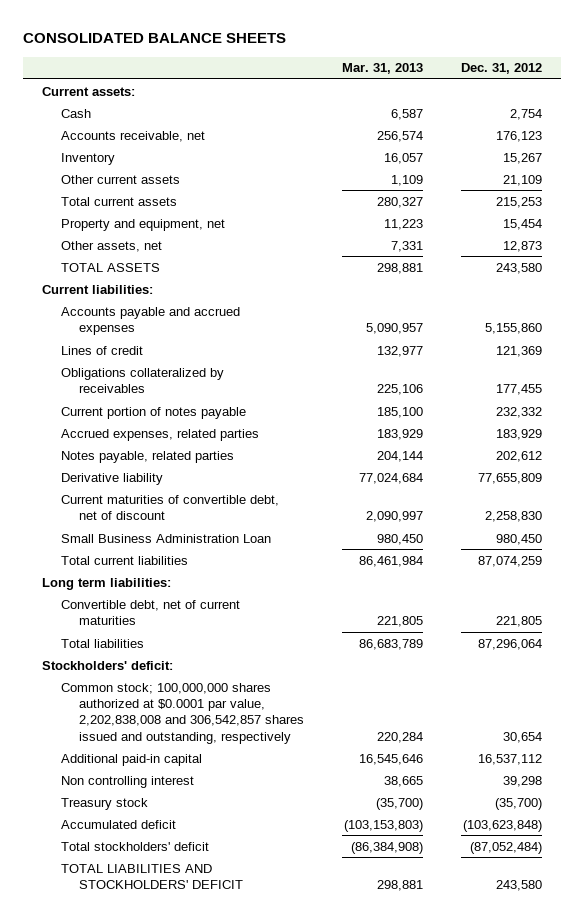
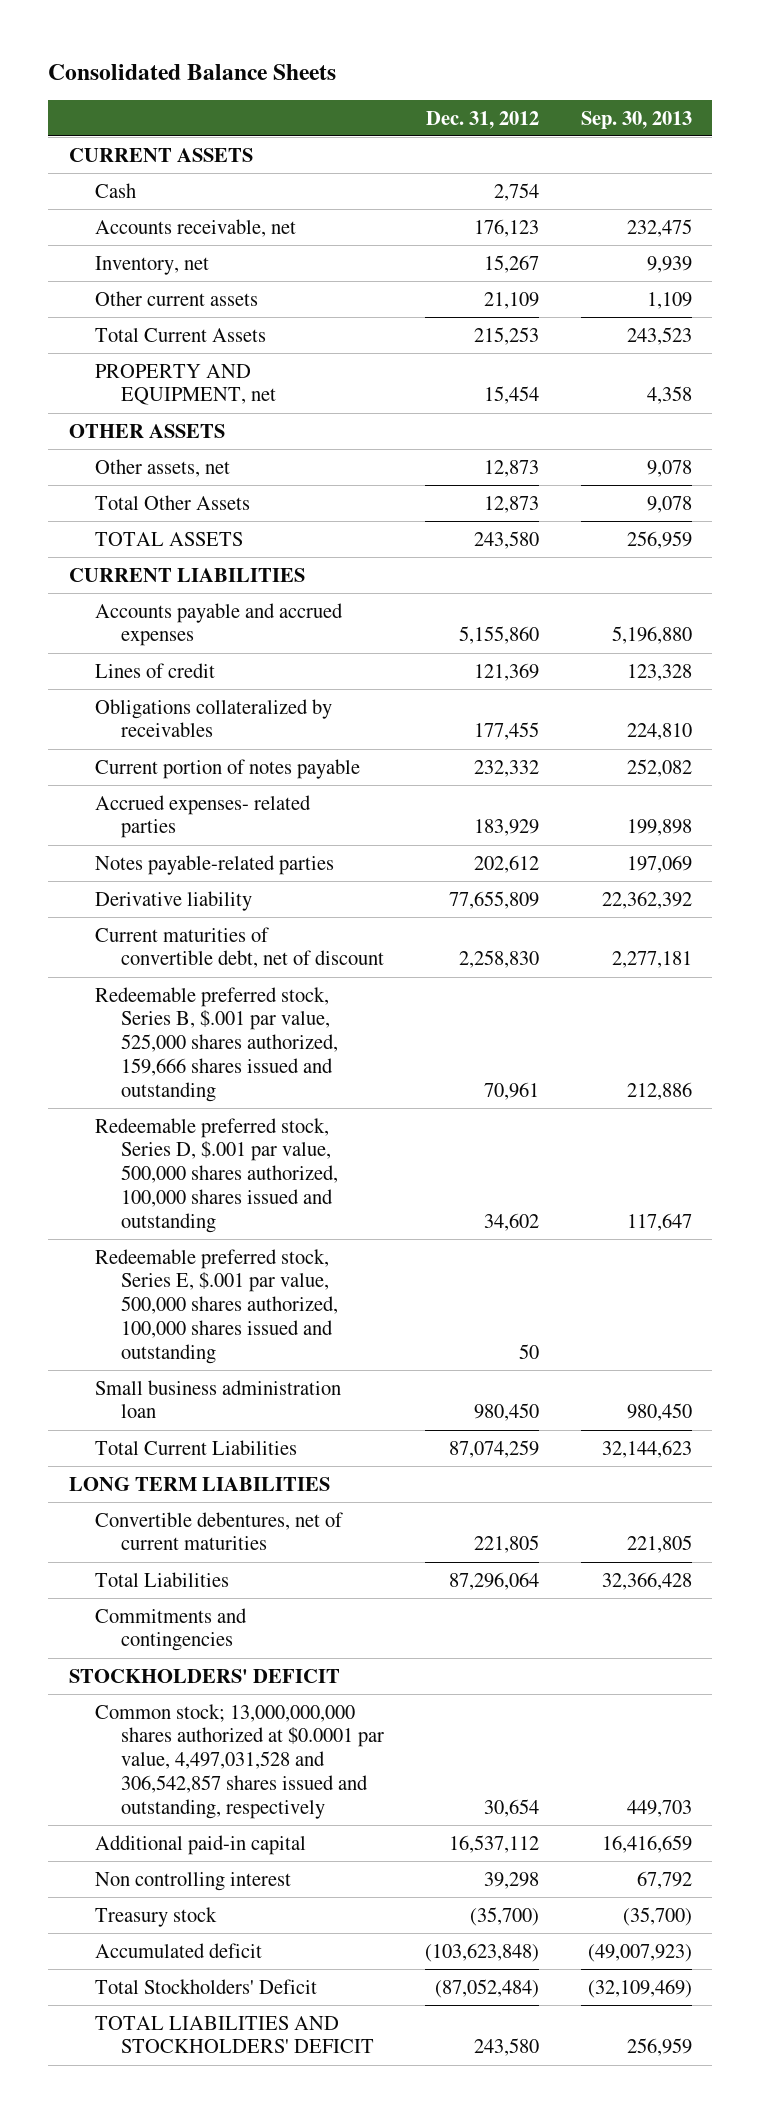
[23,33,287,44] CONSOLIDATED BALANCE SHEETS -> [48,63,337,80] Consolidated Balance Sheets
[342,63,424,75] Mar. 31, 2013 -> none
none -> [580,110,692,129] Sep. 30, 2013
[42,86,136,96] Current assets: -> [68,147,253,162] CURRENT ASSETS
[60,152,115,165] Inventory -> [94,255,209,275] Inventory, net
[60,196,177,206] Total current assets -> [94,327,266,342] Total Current Assets
[60,218,225,231] Property and equipment, net -> [94,363,276,406] PROPERTY AND EQUIPMENT, net
none -> [68,423,225,438] OTHER ASSETS
none -> [94,494,250,510] Total Other Assets
[42,284,154,294] Current liabilities: -> [68,567,305,582] CURRENT LIABILITIES
[60,428,259,441] Accrued expenses, related parties -> [94,794,311,839] Accrued expenses- related parties
[60,450,234,463] Notes payable, related parties -> [94,854,334,875] Notes payable-related parties
none -> [94,986,338,1102] Redeemable preferred stock, Series B, $.001 par value, 525,000 shares authorized, 159,666 shares issued and outstanding
none -> [94,1117,338,1233] Redeemable preferred stock, Series D, $.001 par value, 500,000 shares authorized, 100,000 shares issued and outstanding
none -> [94,1248,338,1364] Redeemable preferred stock, Series E, $.001 par value, 500,000 shares authorized, 100,000 shares issued and outstanding
[60,533,271,543] Small Business Administration Loan -> [94,1379,341,1419] Small business administration loan
[60,555,188,565] Total current liabilities -> [94,1439,297,1455] Total Current Liabilities
[42,577,172,590] Long term liabilities: -> [68,1476,330,1491] LONG TERM LIABILITIES
[60,599,240,626] Convertible debt, net of current maturities -> [94,1511,343,1551] Convertible debentures, net of current maturities
[60,638,144,648] Total liabilities -> [94,1571,229,1587] Total Liabilities
none -> [94,1607,247,1652] Commitments and contingencies
[42,660,174,670] Stockholders' deficit: -> [68,1668,340,1683] STOCKHOLDERS' DEFICIT
[60,682,304,744] Common stock; 100,000,000 shares authorized at $0.0001 par value, 2,202,838,008 and 306,542,857 shares issued and outstanding, respectively -> [94,1703,384,1819] Common stock; 13,000,000,000 shares authorized at $0.0001 par value, 4,497,031,528 and 306,542,857 shares issued and outstanding, respectively
[60,841,209,851] Total stockholders' deficit -> [94,1978,317,1994] Total Stockholders' Deficit

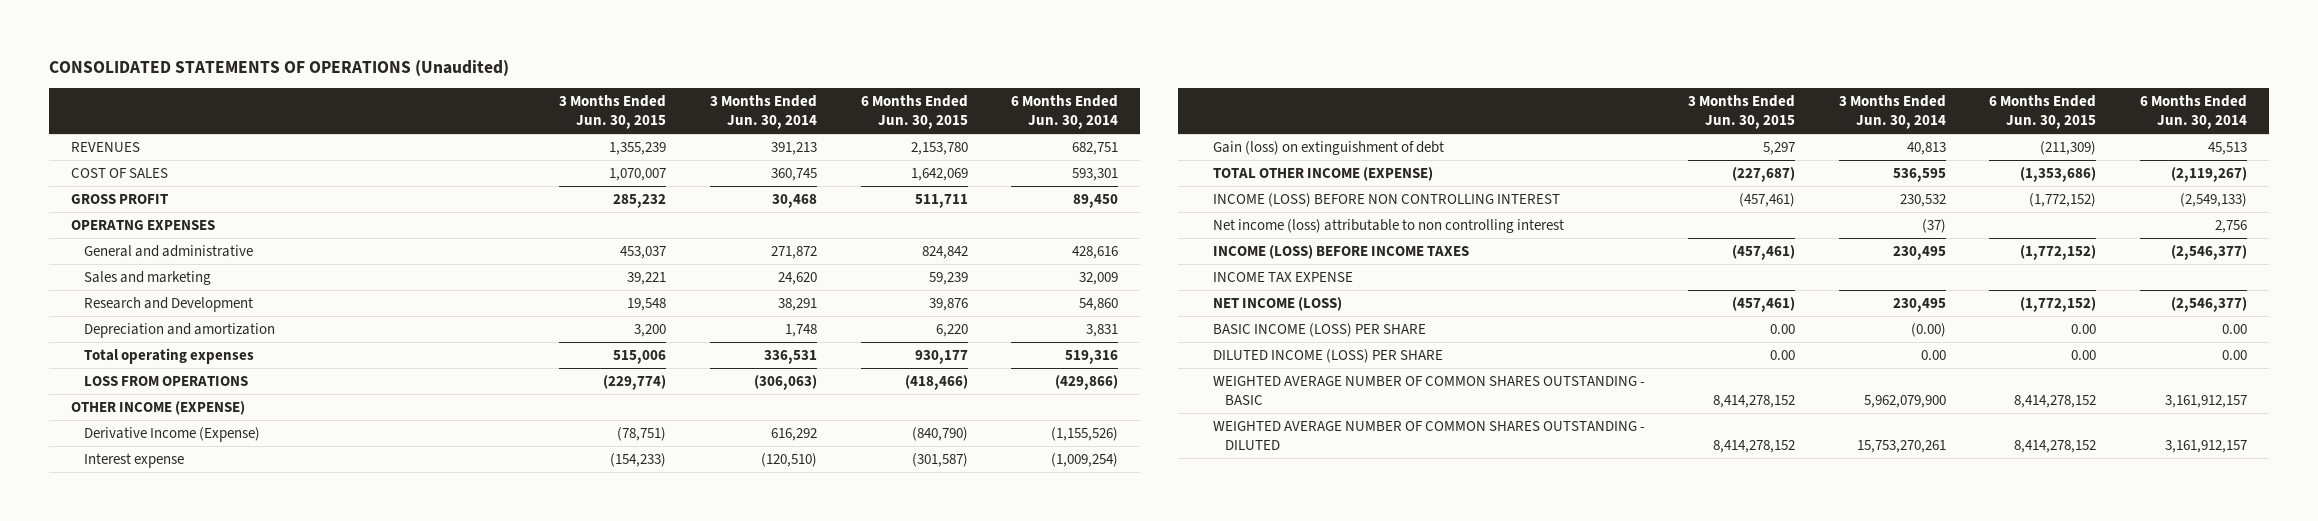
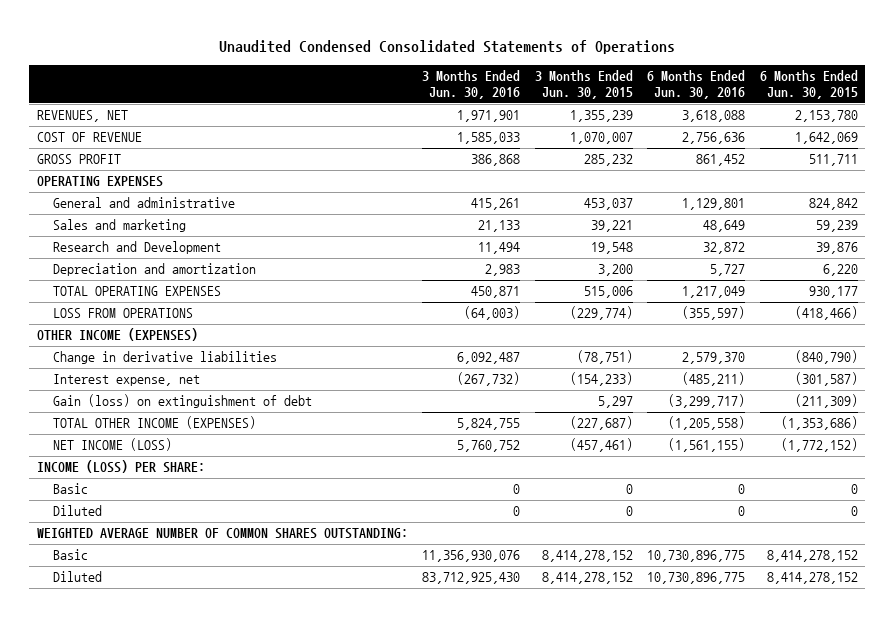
[49,59,510,76] CONSOLIDATED STATEMENTS OF OPERATIONS (Unaudited) -> [219,39,676,54] Unaudited Condensed Consolidated Statements of Operations
[710,95,818,130] 3 Months Ended Jun. 30, 2014 -> none
[1011,95,1119,130] 6 Months Ended Jun. 30, 2014 -> none
none -> [422,70,521,100] 3 Months Ended Jun. 30, 2016
none -> [647,70,746,100] 6 Months Ended Jun. 30, 2016
[71,142,141,153] REVENUES -> [36,110,128,123] REVENUES, NET
[71,168,169,179] COST OF SALES -> [36,132,142,143] COST OF REVENUE
[71,220,216,231] OPERATNG EXPENSES -> [36,176,163,188] OPERATING EXPENSES
[83,348,254,365] Total operating expenses -> [52,286,221,297] TOTAL OPERATING EXPENSES
[71,401,246,416] OTHER INCOME (EXPENSE) -> [36,328,198,342] OTHER INCOME (EXPENSES)
[83,427,260,443] Derivative Income (Expense) -> [52,351,277,365] Change in derivative liabilities
[83,453,184,469] Interest expense -> [52,374,200,387] Interest expense, net
[1212,193,1560,208] INCOME (LOSS) BEFORE NON CONTROLLING INTEREST -> none
[1212,219,1564,234] Net income (loss) attributable to non controlling interest -> none
[1212,245,1469,260] INCOME (LOSS) BEFORE INCOME TAXES -> none
[1212,272,1353,283] INCOME TAX EXPENSE -> none
[1212,167,1433,182] TOTAL OTHER INCOME (EXPENSE) -> [52,416,256,430] TOTAL OTHER INCOME (EXPENSES)
none -> [36,460,205,474] INCOME (LOSS) PER SHARE:
[1212,323,1426,338] BASIC INCOME (LOSS) PER SHARE -> [52,483,88,495] Basic
[1770,324,1796,335] 0.00 -> [625,484,633,495] 0
[2071,324,2097,335] 0.00 -> [850,484,858,495] 0
[1212,349,1443,364] DILUTED INCOME (LOSS) PER SHARE -> [52,505,102,517] Diluted
[1770,350,1796,361] 0.00 -> [625,506,633,517] 0
[2071,350,2097,361] 0.00 -> [850,506,858,517] 0
none -> [36,528,408,540] WEIGHTED AVERAGE NUMBER OF COMMON SHARES OUTSTANDING:
[1212,376,1645,405] WEIGHTED AVERAGE NUMBER OF COMMON SHARES OUTSTANDING - BASIC -> [52,549,88,561] Basic
[1212,421,1645,450] WEIGHTED AVERAGE NUMBER OF COMMON SHARES OUTSTANDING - DILUTED -> [52,571,102,583] Diluted

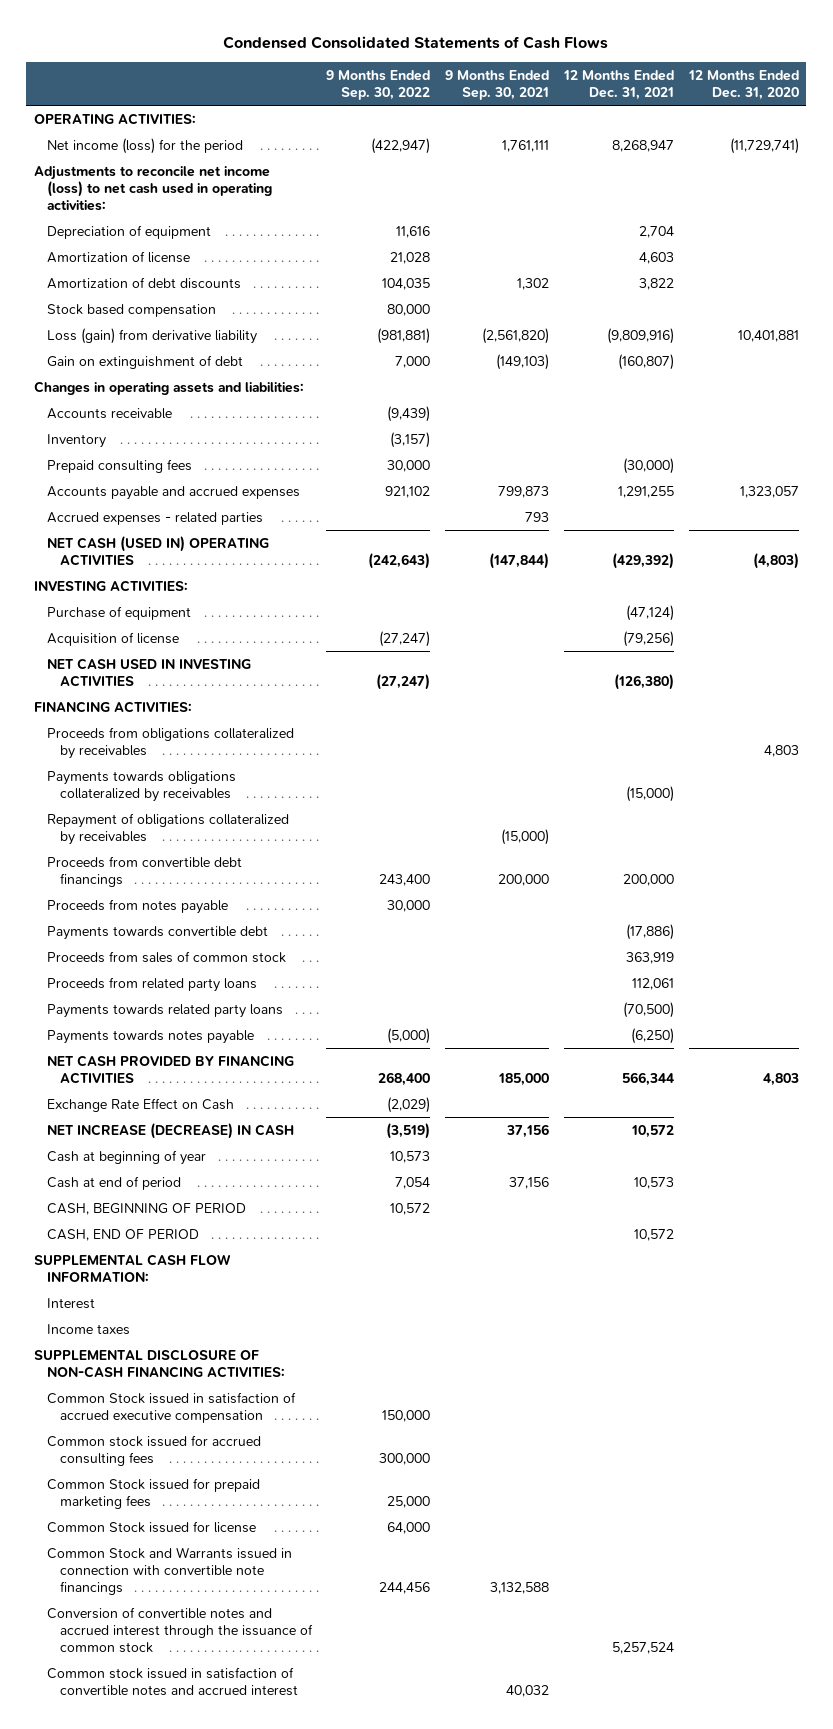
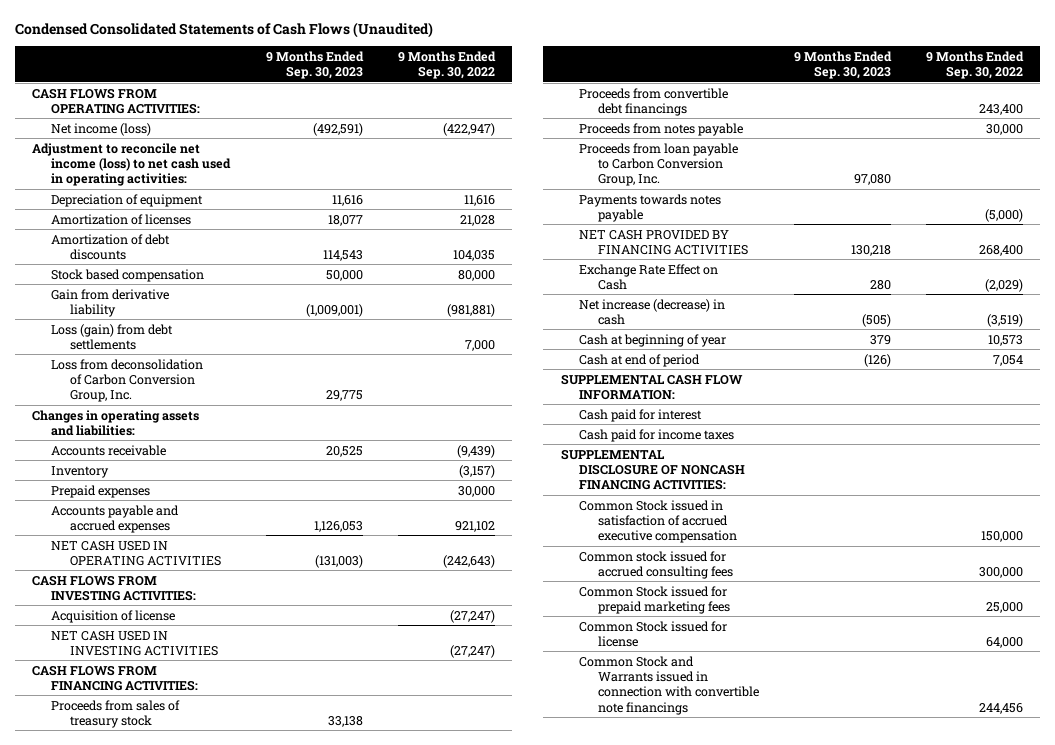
[223,36,609,50] Condensed Consolidated Statements of Cash Flows -> [14,22,433,39] Condensed Consolidated Statements of Cash Flows (Unaudited)
[445,69,550,101] 9 Months Ended Sep. 30, 2021 -> none
[563,69,675,101] 12 Months Ended Dec. 31, 2021 -> none
[687,69,799,101] 12 Months Ended Dec. 31, 2020 -> none
none -> [265,50,364,80] 9 Months Ended Sep. 30, 2023
[33,112,196,125] OPERATING ACTIVITIES: -> [32,87,200,114] CASH FLOWS FROM OPERATING ACTIVITIES:
[46,137,243,154] Net income (loss) for the period -> [50,122,151,136] Net income (loss)
[33,165,272,212] Adjustments to reconcile net income (loss) to net cash used in operating activities: -> [32,142,231,187] Adjustment to reconcile net income (loss) to net cash used in operating activities:
[46,250,190,263] Amortization of license -> [50,213,191,225] Amortization of licenses
[46,327,257,344] Loss (gain) from derivative liability -> [50,288,169,317] Gain from derivative liability
[46,354,243,369] Gain on extinguishment of debt -> [50,323,173,350] Loss (gain) from debt settlements
none -> [50,358,203,403] Loss from deconsolidation of Carbon Conversion Group, Inc.
[46,458,192,473] Prepaid consulting fees -> [50,484,150,498] Prepaid expenses
[46,511,263,525] Accrued expenses - related parties -> none
[46,605,191,620] Purchase of equipment -> none
[46,535,269,566] NET CASH (USED IN) OPERATING ACTIVITIES -> [50,540,221,566] NET CASH USED IN OPERATING ACTIVITIES
[33,579,188,592] INVESTING ACTIVITIES: -> [32,574,196,601] CASH FLOWS FROM INVESTING ACTIVITIES:
[46,726,294,759] Proceeds from obligations collateralized by receivables -> none
[46,770,236,802] Payments towards obligations collateralized by receivables -> none
[46,812,289,845] Repayment of obligations collateralized by receivables -> none
[33,700,192,713] FINANCING ACTIVITIES: -> [32,664,198,691] CASH FLOWS FROM FINANCING ACTIVITIES:
none -> [50,699,180,728] Proceeds from sales of treasury stock
[46,925,268,940] Payments towards convertible debt -> none
[46,950,286,963] Proceeds from sales of common stock -> none
[46,1003,283,1018] Payments towards related party loans -> none
[46,976,257,992] Proceeds from related party loans -> [579,142,739,187] Proceeds from loan payable to Carbon Conversion Group, Inc.
[46,1122,294,1139] NET INCREASE (DECREASE) IN CASH -> [579,298,726,325] Net increase (decrease) in cash
[46,1202,246,1215] CASH, BEGINNING OF PERIOD -> none
[46,1228,199,1241] CASH, END OF PERIOD -> none
[46,1297,95,1309] Interest -> [579,408,703,422] Cash paid for interest
[46,1323,130,1335] Income taxes -> [579,428,735,442] Cash paid for income taxes
[33,1348,285,1378] SUPPLEMENTAL DISCLOSURE OF NON-CASH FINANCING ACTIVITIES: -> [560,448,746,491] SUPPLEMENTAL DISCLOSURE OF NONCASH FINANCING ACTIVITIES:
[46,1606,313,1654] Conversion of convertible notes and accrued interest through the issuance of common stock -> none
[46,1666,298,1696] Common stock issued in satisfaction of convertible notes and accrued interest -> none

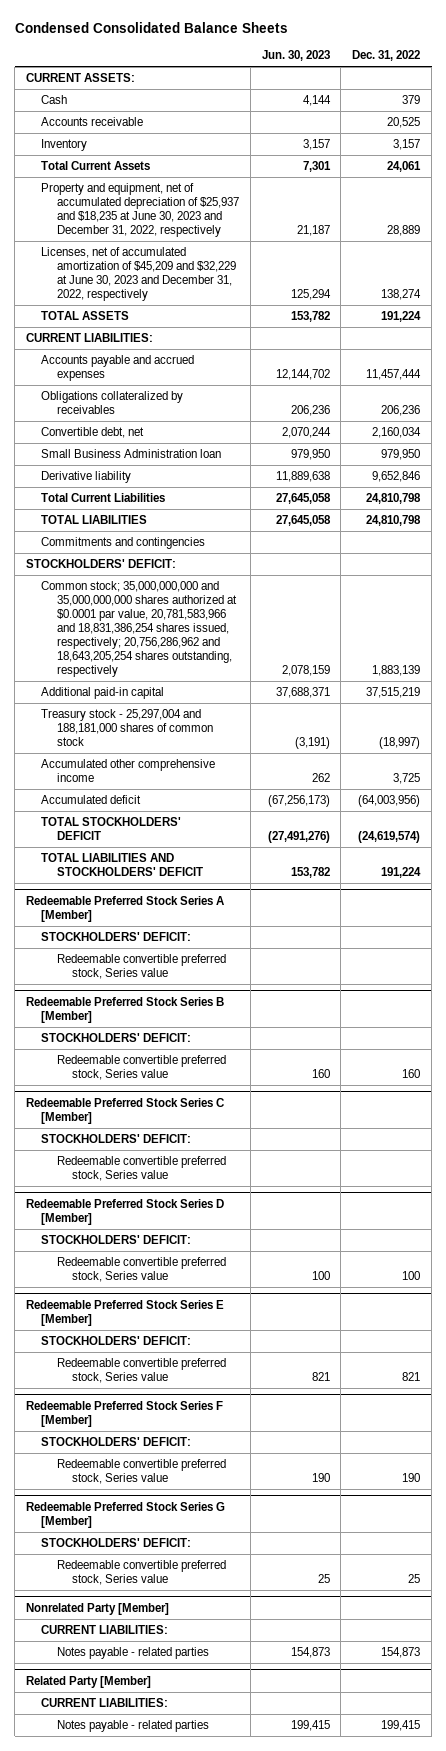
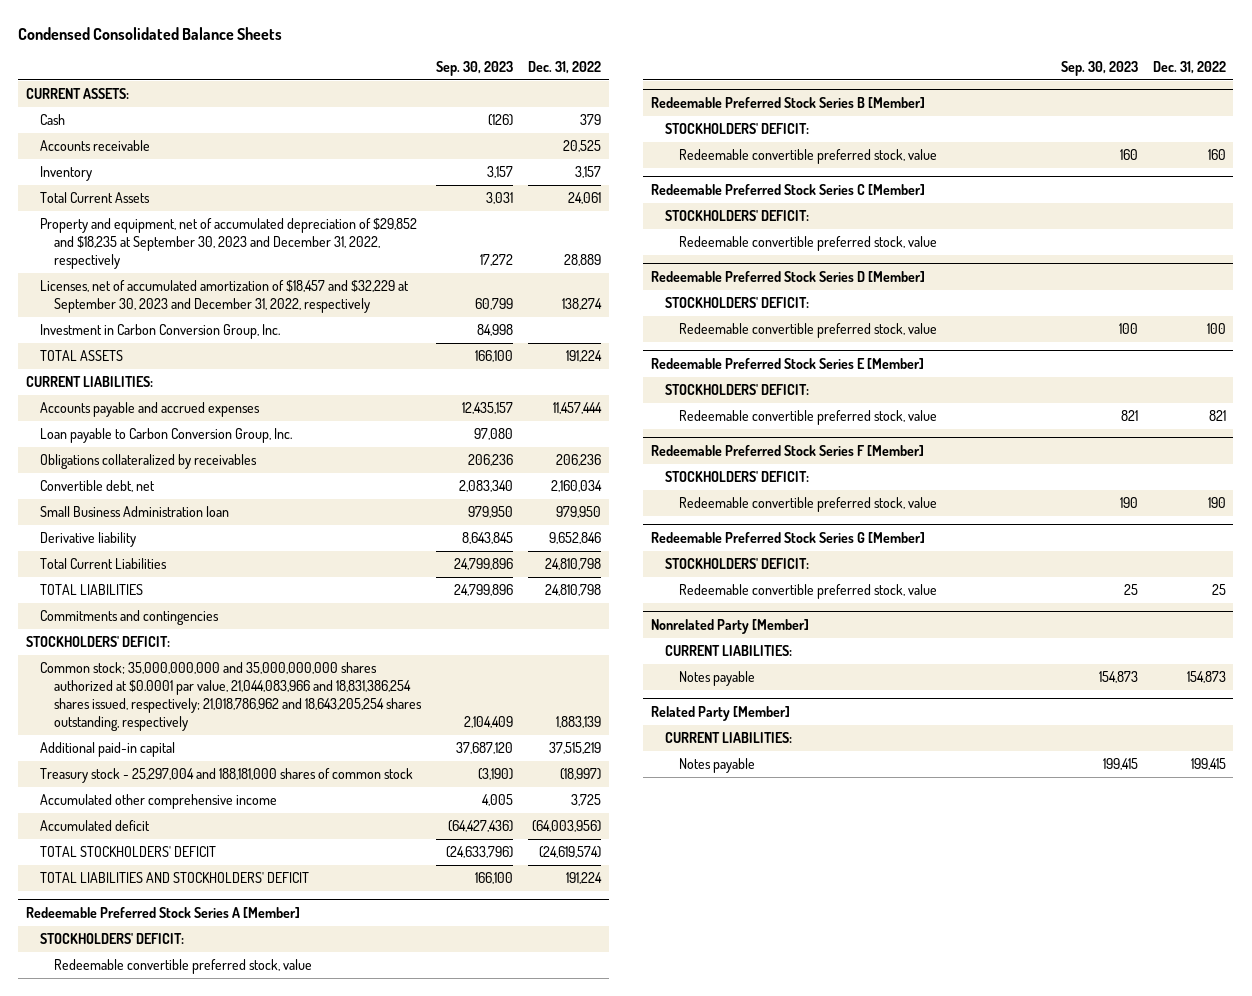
[261,50,330,62] Jun. 30, 2023 -> none
none -> [435,60,513,76] Sep. 30, 2023
[41,182,239,237] Property and equipment, net of accumulated depreciation of $25,937 and $18,235 at June 30, 2023 and December 31, 2022, respectively -> [39,218,417,269] Property and equipment, net of accumulated depreciation of $29,852 and $18,235 at September 30, 2023 and December 31, 2022, respectively
[41,246,236,301] Licenses, net of accumulated amortization of $45,209 and $32,229 at June 30, 2023 and December 31, 2022, respectively -> [39,280,409,313] Licenses, net of accumulated amortization of $18,457 and $32,229 at September 30, 2023 and December 31, 2022, respectively
none -> [39,324,280,340] Investment in Carbon Conversion Group, Inc.
none -> [39,428,292,444] Loan payable to Carbon Conversion Group, Inc.
[41,580,237,677] Common stock; 35,000,000,000 and 35,000,000,000 shares authorized at $0.0001 par value, 20,781,583,966 and 18,831,386,254 shares issued, respectively; 20,756,286,962 and 18,643,205,254 shares outstanding, respectively -> [39,662,422,731] Common stock; 35,000,000,000 and 35,000,000,000 shares authorized at $0.0001 par value, 21,044,083,966 and 18,831,386,254 shares issued, respectively; 21,018,786,962 and 18,643,205,254 shares outstanding, respectively
[56,953,226,979] Redeemable convertible preferred stock, Series value -> [53,959,312,975] Redeemable convertible preferred stock, value
[56,1054,226,1080] Redeemable convertible preferred stock, Series value -> [678,149,937,165] Redeemable convertible preferred stock, value
[56,1155,226,1181] Redeemable convertible preferred stock, Series value -> [678,236,937,252] Redeemable convertible preferred stock, value
[56,1256,226,1282] Redeemable convertible preferred stock, Series value -> [678,323,937,339] Redeemable convertible preferred stock, value
[56,1357,226,1383] Redeemable convertible preferred stock, Series value -> [678,410,937,426] Redeemable convertible preferred stock, value
[56,1458,226,1484] Redeemable convertible preferred stock, Series value -> [678,497,937,513] Redeemable convertible preferred stock, value
[56,1559,226,1585] Redeemable convertible preferred stock, Series value -> [678,584,937,600] Redeemable convertible preferred stock, value
[56,1646,209,1659] Notes payable - related parties -> [678,671,755,687] Notes payable
[56,1719,209,1732] Notes payable - related parties -> [678,758,755,774] Notes payable

